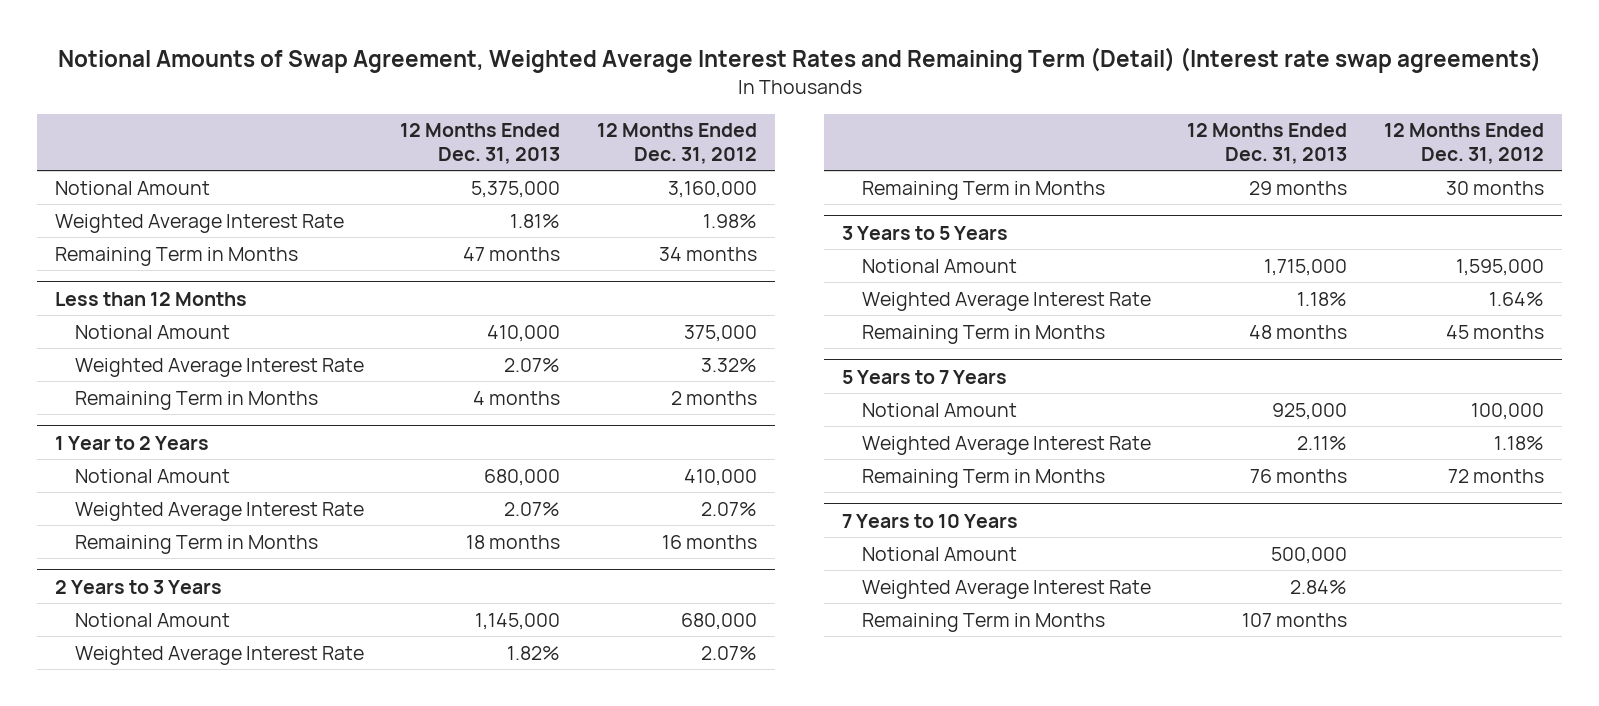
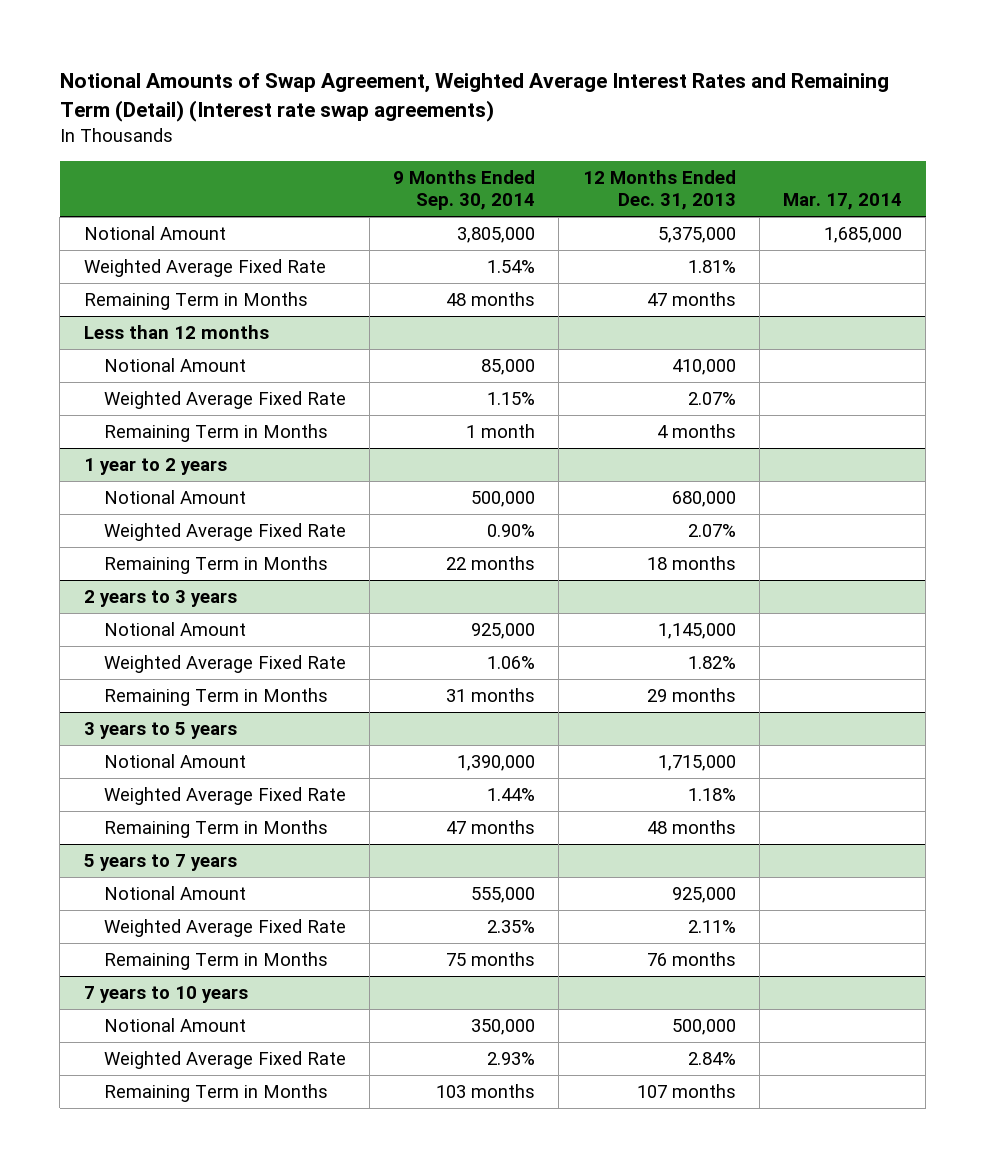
[596,123,757,165] 12 Months Ended Dec. 31, 2012 -> none
none -> [393,169,536,211] 9 Months Ended Sep. 30, 2014
none -> [782,193,902,211] Mar. 17, 2014
[55,213,345,233] Weighted Average Interest Rate -> [83,259,326,278] Weighted Average Fixed Rate
[55,291,248,306] Less than 12 Months -> [83,325,269,340] Less than 12 months
[74,357,364,377] Weighted Average Interest Rate -> [103,391,346,410] Weighted Average Fixed Rate
[55,435,210,450] 1 Year to 2 Years -> [83,458,227,476] 1 year to 2 years
[74,501,364,521] Weighted Average Interest Rate -> [103,523,346,542] Weighted Average Fixed Rate
[55,579,223,594] 2 Years to 3 Years -> [83,590,237,608] 2 years to 3 years
[74,645,364,665] Weighted Average Interest Rate -> [103,655,346,674] Weighted Average Fixed Rate
[842,225,1009,240] 3 Years to 5 Years -> [83,722,237,740] 3 years to 5 years
[861,291,1151,311] Weighted Average Interest Rate -> [103,787,346,806] Weighted Average Fixed Rate
[842,369,1008,384] 5 Years to 7 Years -> [83,854,237,872] 5 years to 7 years
[861,435,1151,455] Weighted Average Interest Rate -> [103,919,346,938] Weighted Average Fixed Rate
[842,513,1019,528] 7 Years to 10 Years -> [83,986,248,1004] 7 years to 10 years
[861,579,1151,599] Weighted Average Interest Rate -> [103,1051,346,1070] Weighted Average Fixed Rate

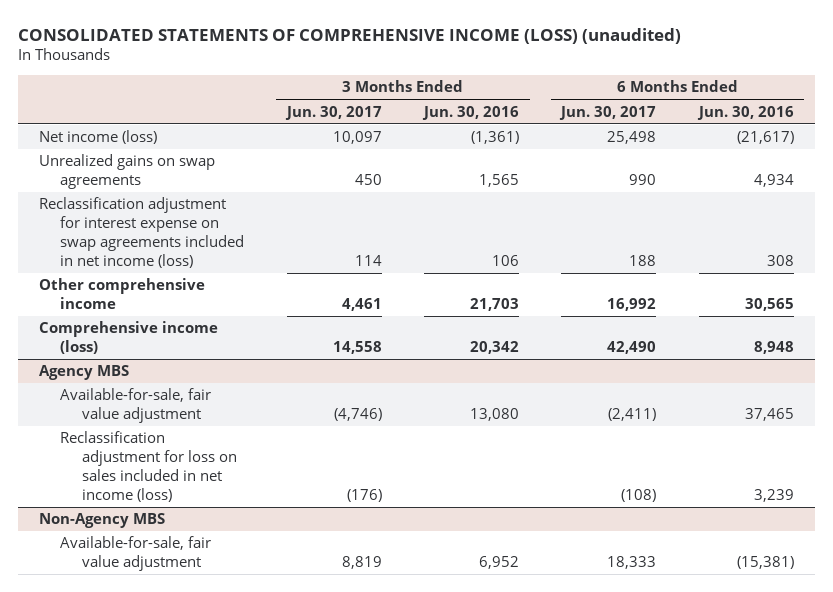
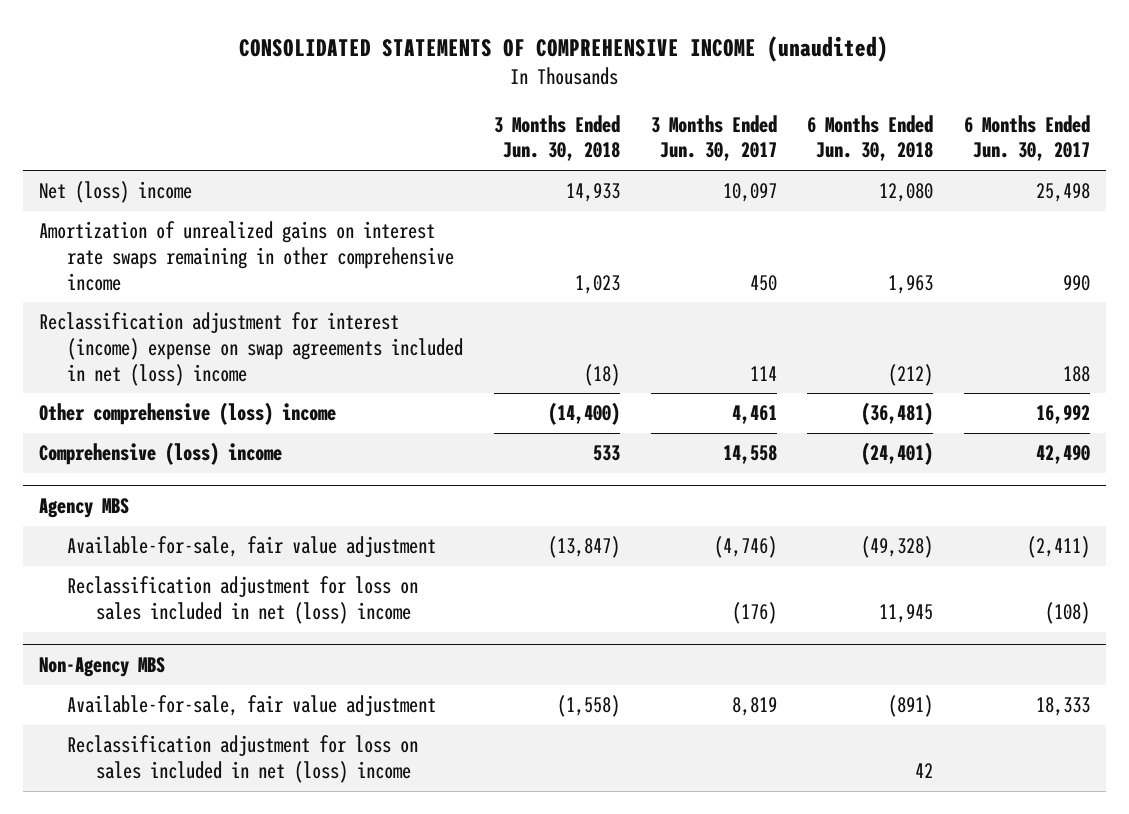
[17,27,681,44] CONSOLIDATED STATEMENTS OF COMPREHENSIVE INCOME (LOSS) (unaudited) -> [239,35,889,62] CONSOLIDATED STATEMENTS OF COMPREHENSIVE INCOME (unaudited)
[422,105,520,120] Jun. 30, 2016 -> none
[696,105,794,120] Jun. 30, 2016 -> none
none -> [494,114,621,162] 3 Months Ended Jun. 30, 2018
none -> [807,114,934,162] 6 Months Ended Jun. 30, 2018
[39,130,158,145] Net income (loss) -> [38,181,192,204] Net (loss) income
[39,154,216,190] Unrealized gains on swap agreements -> [38,221,455,291] Amortization of unrealized gains on interest rate swaps remaining in other comprehensive income
[39,197,245,269] Reclassification adjustment for interest expense on swap agreements included in net income (loss) -> [38,312,464,386] Reclassification adjustment for interest (income) expense on swap agreements included in net (loss) income
[39,278,206,310] Other comprehensive income -> [38,402,336,426] Other comprehensive (loss) income
[39,321,219,355] Comprehensive income (loss) -> [38,442,282,466] Comprehensive (loss) income
[60,431,237,503] Reclassification adjustment for loss on sales included in net income (loss) -> [67,576,419,624] Reclassification adjustment for loss on sales included in net (loss) income
none -> [67,735,419,783] Reclassification adjustment for loss on sales included in net (loss) income

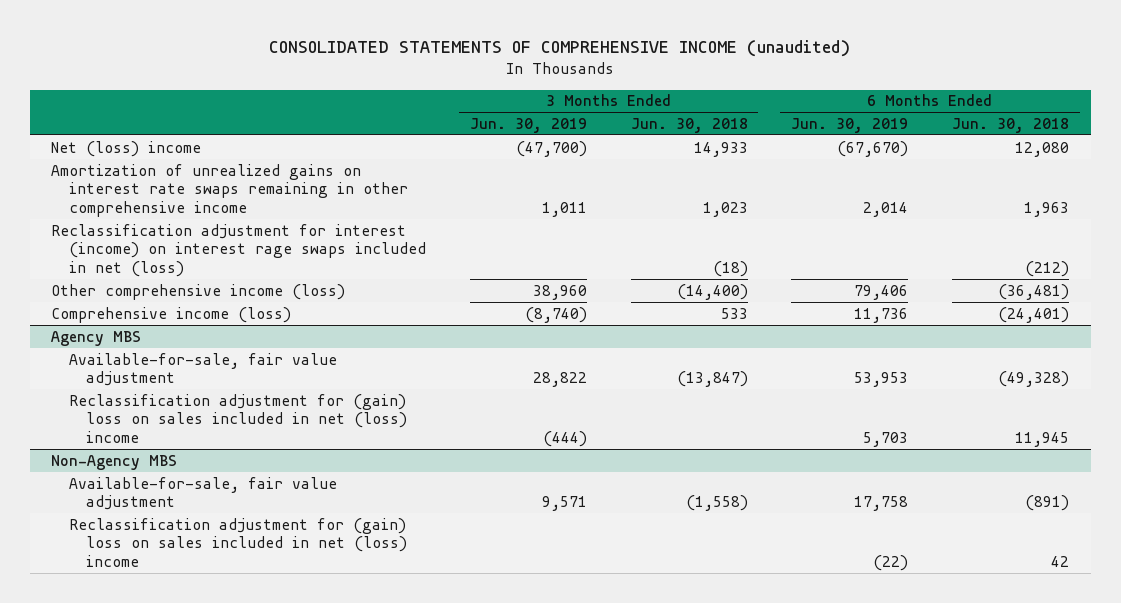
[650,114,777,162] 3 Months Ended Jun. 30, 2017 -> none
[964,114,1091,162] 6 Months Ended Jun. 30, 2017 -> none
none -> [469,117,587,133] Jun. 30, 2019
none -> [791,117,909,133] Jun. 30, 2019
[38,312,464,386] Reclassification adjustment for interest (income) expense on swap agreements included in net (loss) income -> [51,223,426,277] Reclassification adjustment for interest (income) on interest rage swaps included in net (loss)
[38,402,336,426] Other comprehensive (loss) income -> [51,283,346,300] Other comprehensive income (loss)
[38,442,282,466] Comprehensive (loss) income -> [51,306,292,323] Comprehensive income (loss)
[67,576,419,624] Reclassification adjustment for loss on sales included in net (loss) income -> [68,393,408,443] Reclassification adjustment for (gain) loss on sales included in net (loss) income
[67,735,419,783] Reclassification adjustment for loss on sales included in net (loss) income -> [68,517,408,567] Reclassification adjustment for (gain) loss on sales included in net (loss) income

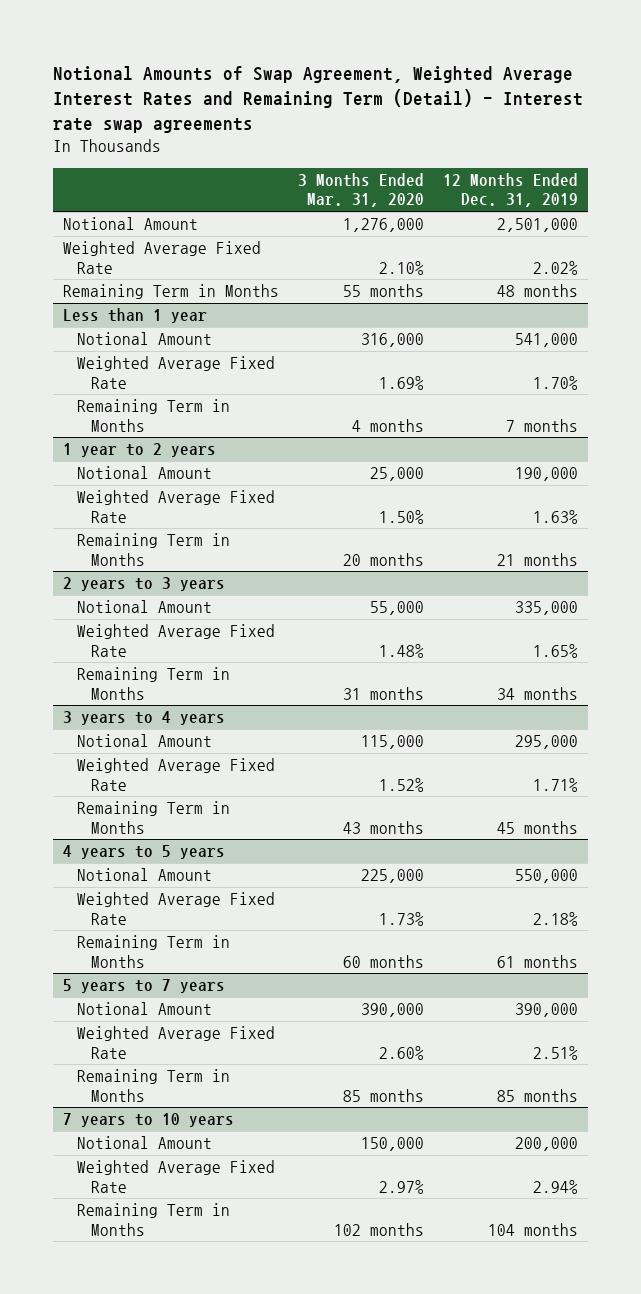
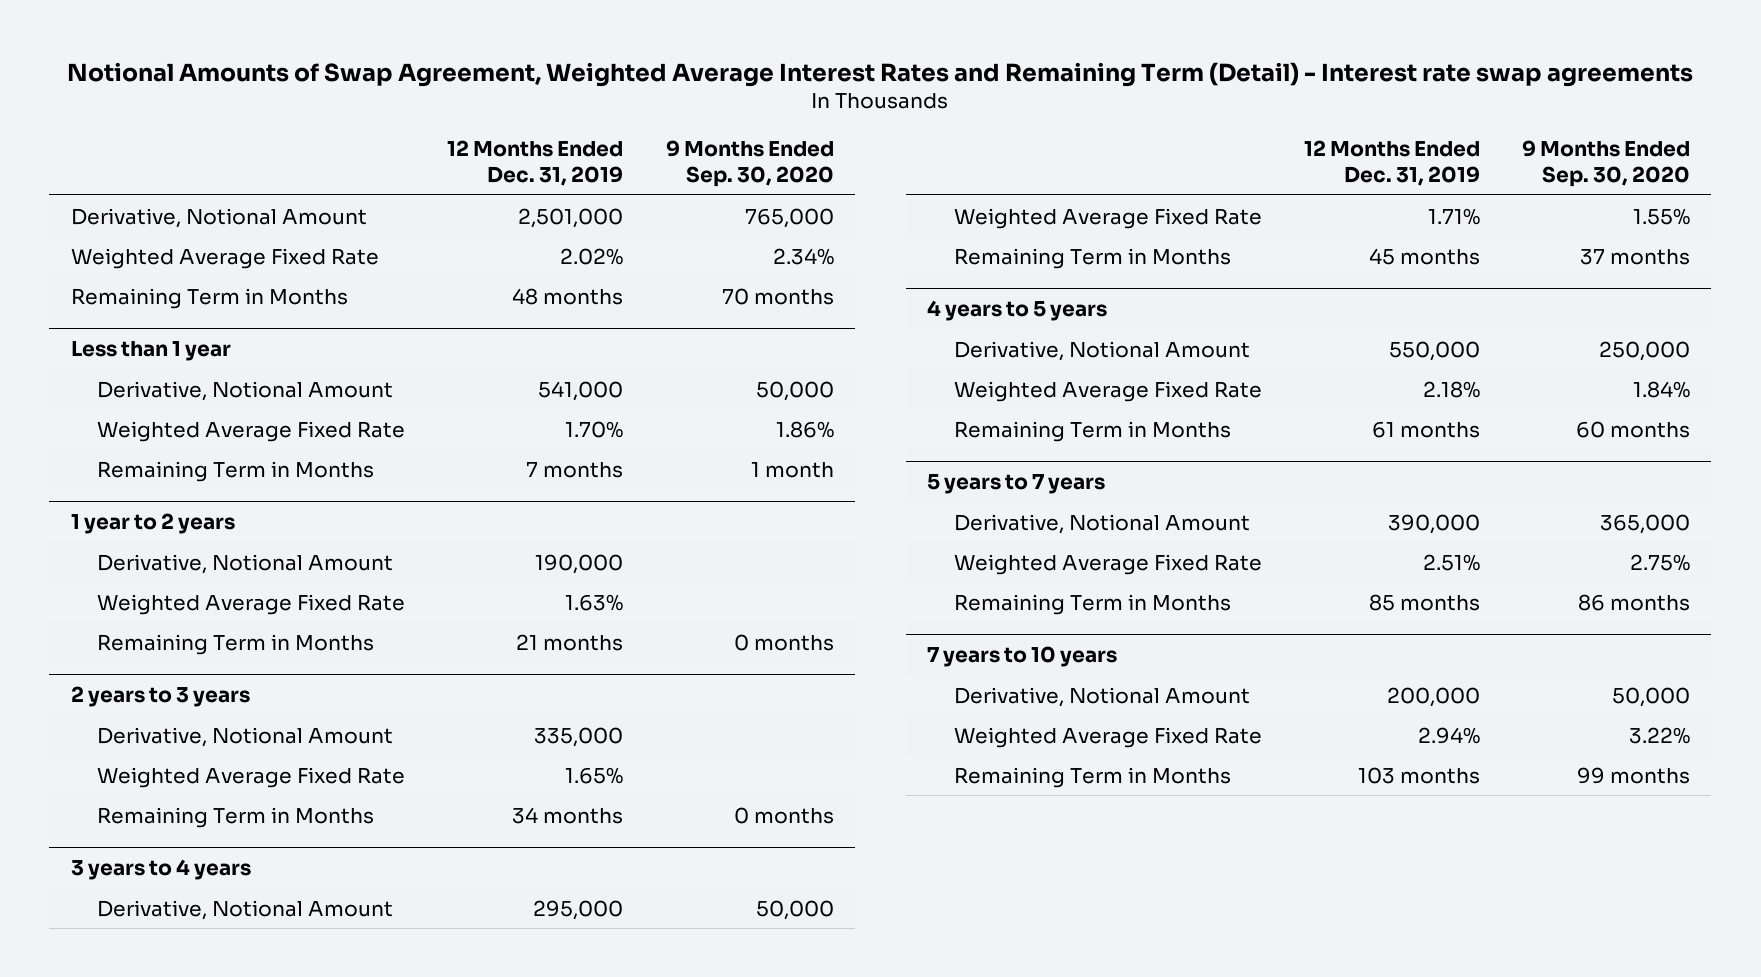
[297,172,424,208] 3 Months Ended Mar. 31, 2020 -> none
none -> [665,140,834,187] 9 Months Ended Sep. 30, 2020
[62,217,198,231] Notional Amount -> [70,207,367,228] Derivative, Notional Amount
[76,332,212,346] Notional Amount -> [97,380,394,401] Derivative, Notional Amount
[76,466,212,480] Notional Amount -> [97,553,394,574] Derivative, Notional Amount
[76,600,212,614] Notional Amount -> [97,726,394,747] Derivative, Notional Amount
[76,734,212,748] Notional Amount -> [97,899,394,920] Derivative, Notional Amount
[76,868,212,882] Notional Amount -> [953,340,1250,361] Derivative, Notional Amount
[76,1002,212,1016] Notional Amount -> [953,513,1250,534] Derivative, Notional Amount
[76,1136,212,1150] Notional Amount -> [953,686,1250,707] Derivative, Notional Amount
[488,1222,579,1236] 104 months -> [1357,766,1480,784] 103 months

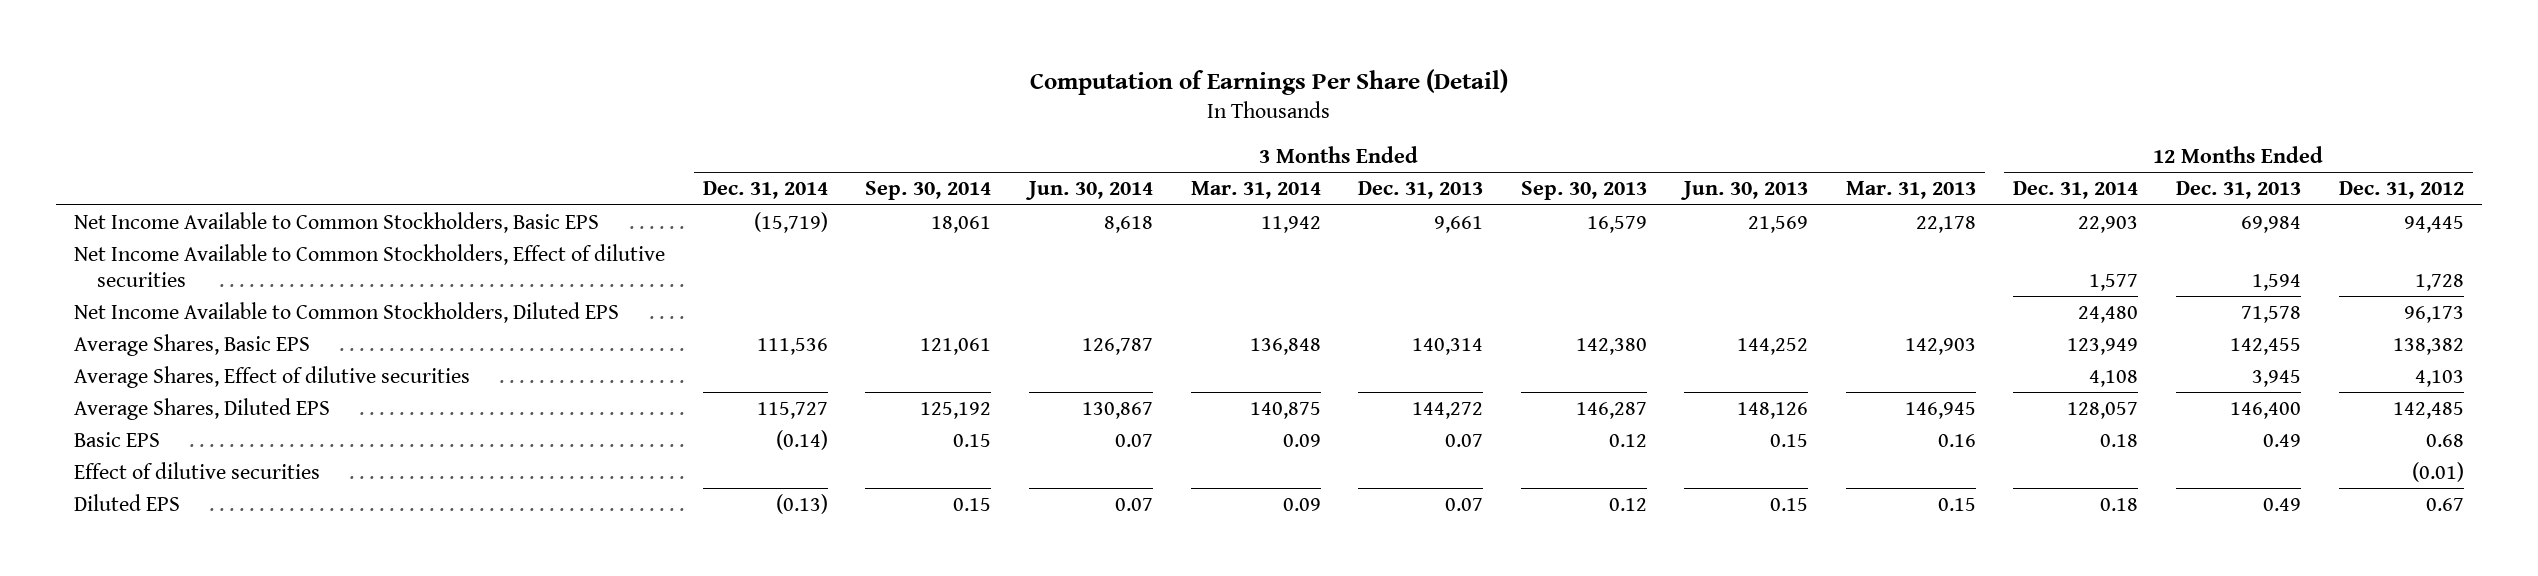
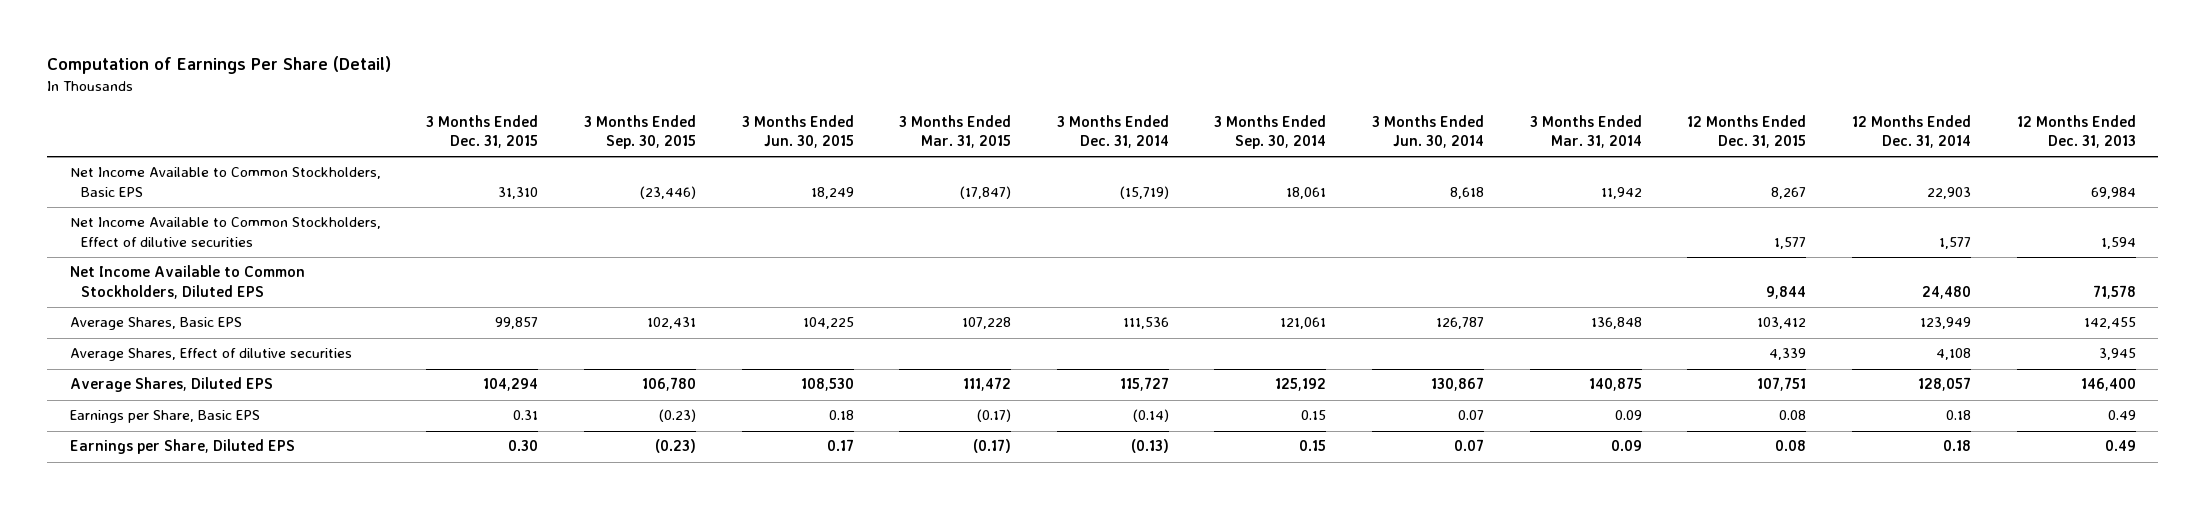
[1358,181,1484,200] Dec. 31, 2013 -> none
[1520,181,1647,201] Sep. 30, 2013 -> none
[1680,181,1809,201] Jun. 30, 2013 -> none
[1845,181,1976,200] Mar. 31, 2013 -> none
[2338,181,2464,200] Dec. 31, 2012 -> none
none -> [426,114,539,149] 3 Months Ended Dec. 31, 2015
none -> [583,114,696,150] 3 Months Ended Sep. 30, 2015
none -> [741,114,854,149] 3 Months Ended Jun. 30, 2015
none -> [899,114,1012,149] 3 Months Ended Mar. 31, 2015
none -> [1687,114,1807,149] 12 Months Ended Dec. 31, 2015
[74,461,321,479] Effect of dilutive securities -> none
[74,431,161,447] Basic EPS -> [69,410,260,424] Earnings per Share, Basic EPS
[74,493,181,511] Diluted EPS -> [69,439,295,455] Earnings per Share, Diluted EPS

